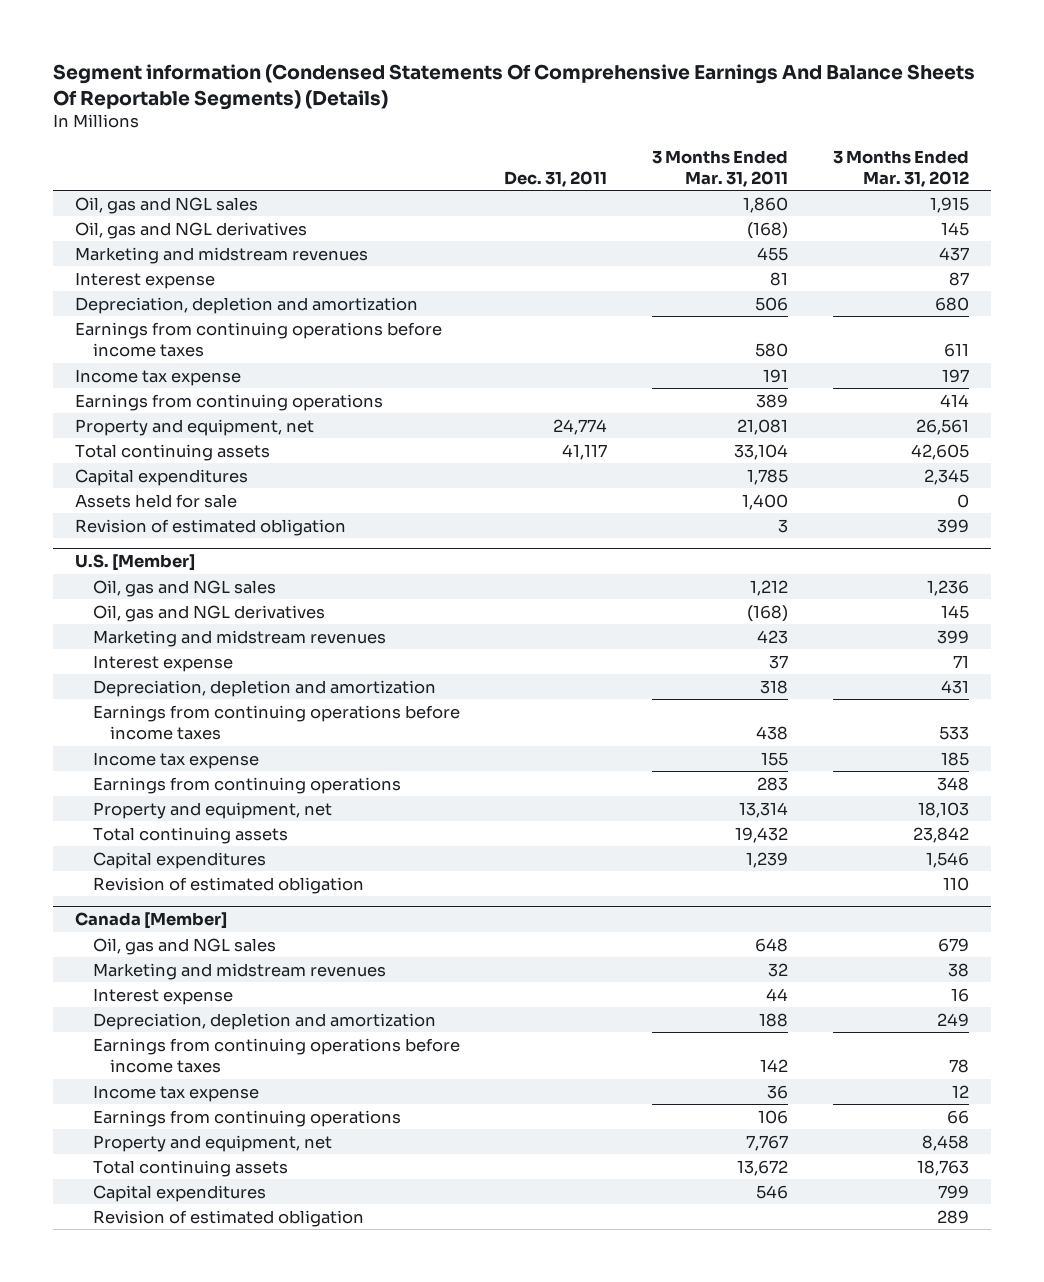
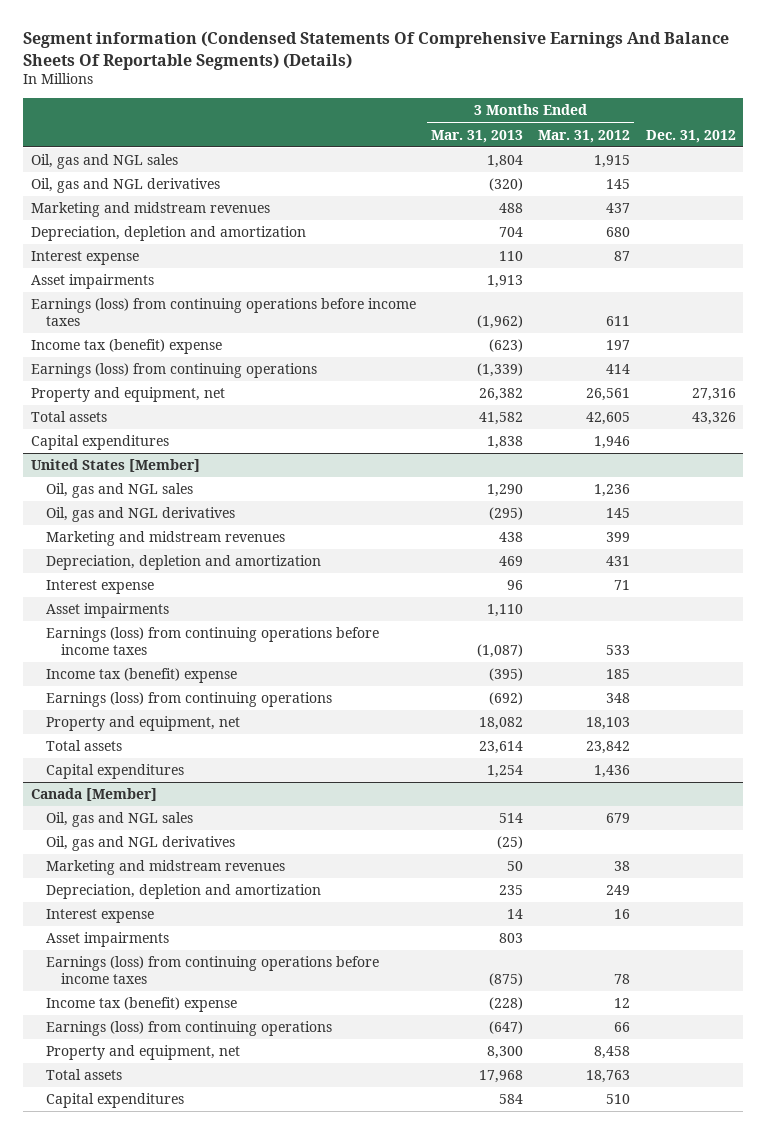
[504,170,608,187] Dec. 31, 2011 -> none
[652,149,789,187] 3 Months Ended Mar. 31, 2011 -> none
none -> [431,129,524,143] Mar. 31, 2013
none -> [645,129,736,143] Dec. 31, 2012
[75,271,216,289] Interest expense -> [30,251,139,266] Interest expense
none -> [30,274,154,290] Asset impairments
[75,321,443,358] Earnings from continuing operations before income taxes -> [30,298,416,326] Earnings (loss) from continuing operations before income taxes
[75,368,242,386] Income tax expense -> [30,339,222,355] Income tax (benefit) expense
[75,393,384,411] Earnings from continuing operations -> [30,363,317,379] Earnings (loss) from continuing operations
[75,493,238,508] Assets held for sale -> none
[75,518,347,536] Revision of estimated obligation -> none
[75,554,196,572] U.S. [Member] -> none
[75,443,271,461] Total continuing assets -> [30,411,107,423] Total assets
[923,468,969,485] 2,345 -> [594,436,631,450] 1,946
none -> [30,459,200,473] United States [Member]
[92,654,233,672] Interest expense -> none
none -> [46,580,155,595] Interest expense
none -> [46,603,170,619] Asset impairments
[92,704,460,741] Earnings from continuing operations before income taxes -> [46,627,380,655] Earnings (loss) from continuing operations before income taxes
[92,751,259,769] Income tax expense -> [46,668,238,684] Income tax (benefit) expense
[92,776,401,794] Earnings from continuing operations -> [46,692,333,708] Earnings (loss) from continuing operations
[92,876,364,894] Revision of estimated obligation -> none
[92,826,288,844] Total continuing assets -> [46,740,123,752] Total assets
[925,851,969,868] 1,546 -> [594,765,631,779] 1,436
none -> [46,836,236,852] Oil, gas and NGL derivatives
[92,987,233,1005] Interest expense -> [46,909,155,924] Interest expense
none -> [46,932,170,948] Asset impairments
[92,1037,460,1074] Earnings from continuing operations before income taxes -> [46,956,380,984] Earnings (loss) from continuing operations before income taxes
[92,1084,259,1102] Income tax expense -> [46,997,238,1013] Income tax (benefit) expense
[92,1109,401,1127] Earnings from continuing operations -> [46,1021,333,1037] Earnings (loss) from continuing operations
[92,1209,364,1227] Revision of estimated obligation -> none
[92,1159,288,1177] Total continuing assets -> [46,1069,123,1081] Total assets
[937,1184,969,1199] 799 -> [606,1094,631,1105] 510

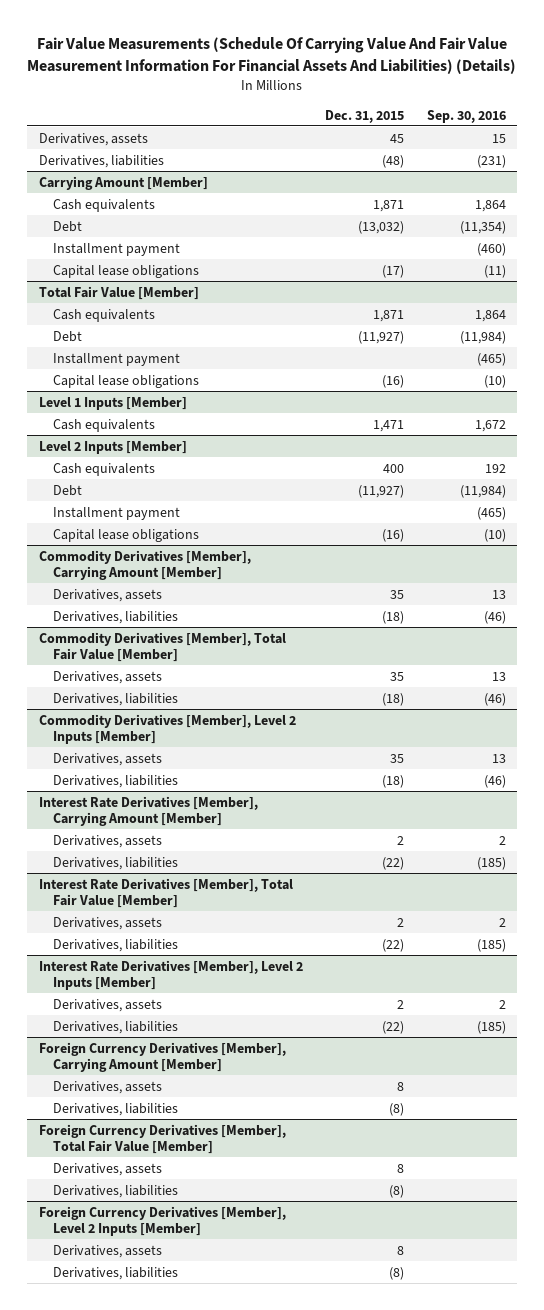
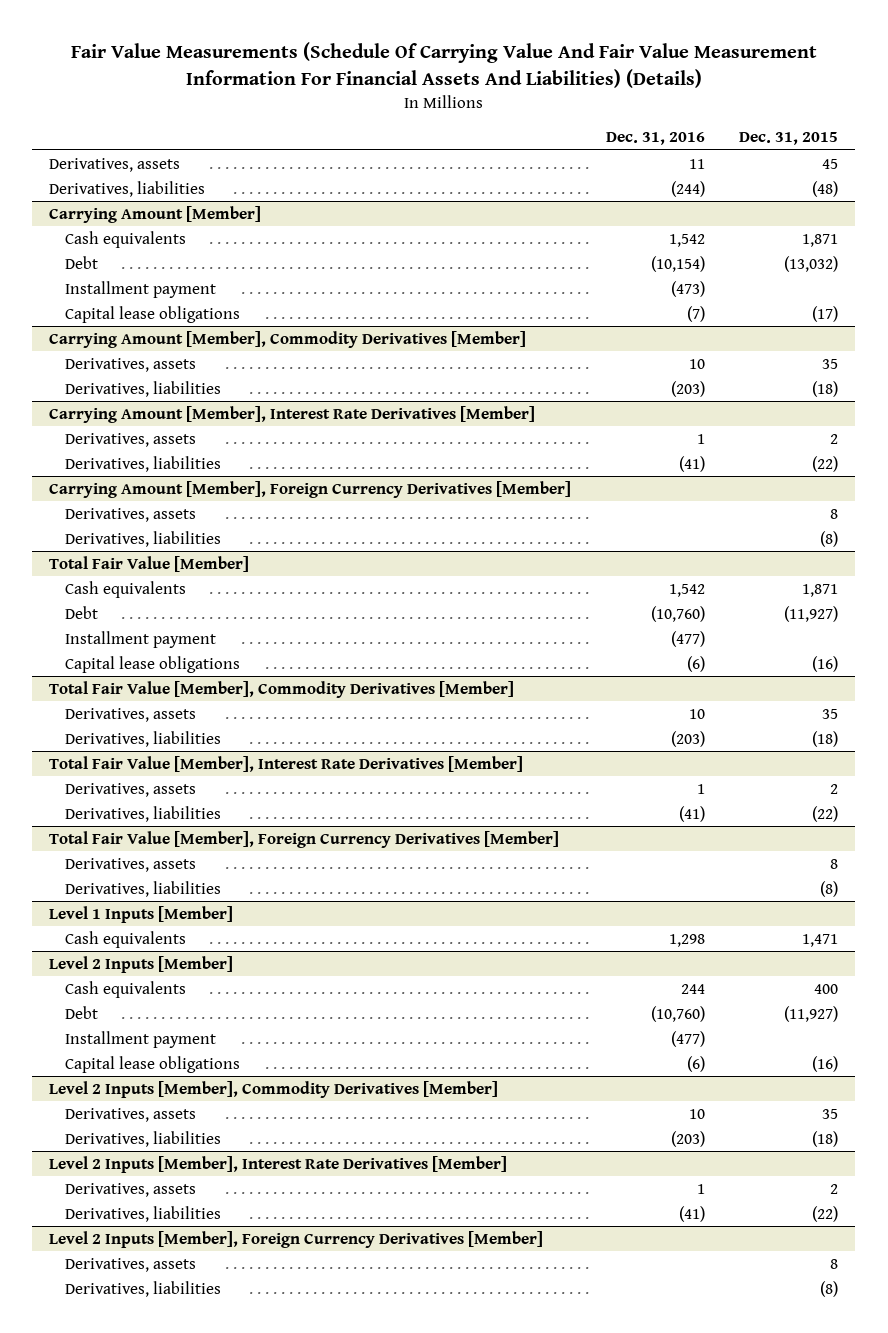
[426,109,506,123] Sep. 30, 2016 -> none
none -> [605,132,705,146] Dec. 31, 2016
none -> [49,330,527,348] Carrying Amount [Member], Commodity Derivatives [Member]
none -> [65,357,197,372] Derivatives, assets
none -> [65,380,222,397] Derivatives, liabilities
none -> [49,405,536,423] Carrying Amount [Member], Interest Rate Derivatives [Member]
none -> [65,432,197,447] Derivatives, assets
none -> [65,455,222,472] Derivatives, liabilities
none -> [49,480,572,498] Carrying Amount [Member], Foreign Currency Derivatives [Member]
none -> [65,507,197,522] Derivatives, assets
none -> [65,530,222,547] Derivatives, liabilities
none -> [49,680,515,698] Total Fair Value [Member], Commodity Derivatives [Member]
none -> [65,707,197,722] Derivatives, assets
none -> [65,730,222,747] Derivatives, liabilities
none -> [49,755,524,772] Total Fair Value [Member], Interest Rate Derivatives [Member]
none -> [65,782,197,797] Derivatives, assets
none -> [65,805,222,822] Derivatives, liabilities
none -> [49,830,560,848] Total Fair Value [Member], Foreign Currency Derivatives [Member]
none -> [65,857,197,872] Derivatives, assets
none -> [65,880,222,897] Derivatives, liabilities
[38,549,251,580] Commodity Derivatives [Member], Carrying Amount [Member] -> none
[52,588,162,602] Derivatives, assets -> none
[52,610,178,624] Derivatives, liabilities -> none
[38,631,286,662] Commodity Derivatives [Member], Total Fair Value [Member] -> none
[52,670,162,684] Derivatives, assets -> none
[52,692,178,706] Derivatives, liabilities -> none
[38,713,296,744] Commodity Derivatives [Member], Level 2 Inputs [Member] -> [49,1080,499,1098] Level 2 Inputs [Member], Commodity Derivatives [Member]
[38,795,258,826] Interest Rate Derivatives [Member], Carrying Amount [Member] -> none
[52,834,162,848] Derivatives, assets -> none
[52,856,178,870] Derivatives, liabilities -> none
[38,877,293,908] Interest Rate Derivatives [Member], Total Fair Value [Member] -> none
[52,916,162,930] Derivatives, assets -> none
[52,938,178,952] Derivatives, liabilities -> none
[38,959,303,990] Interest Rate Derivatives [Member], Level 2 Inputs [Member] -> [49,1155,508,1173] Level 2 Inputs [Member], Interest Rate Derivatives [Member]
[38,1041,286,1072] Foreign Currency Derivatives [Member], Carrying Amount [Member] -> none
[52,1080,162,1094] Derivatives, assets -> none
[52,1102,178,1116] Derivatives, liabilities -> none
[38,1123,286,1154] Foreign Currency Derivatives [Member], Total Fair Value [Member] -> none
[52,1162,162,1176] Derivatives, assets -> none
[52,1184,178,1198] Derivatives, liabilities -> none
[38,1205,286,1236] Foreign Currency Derivatives [Member], Level 2 Inputs [Member] -> [49,1230,544,1248] Level 2 Inputs [Member], Foreign Currency Derivatives [Member]

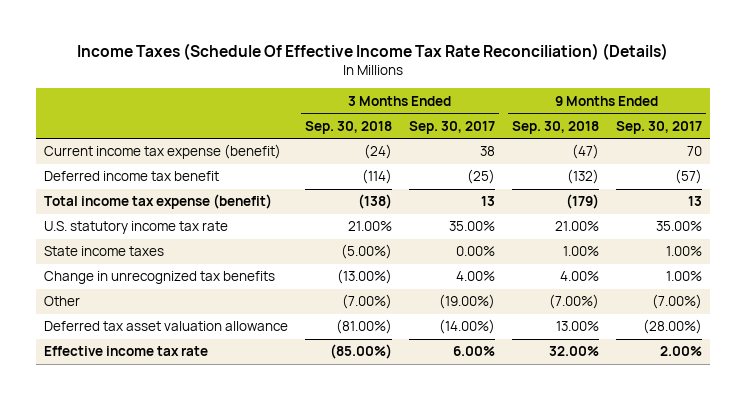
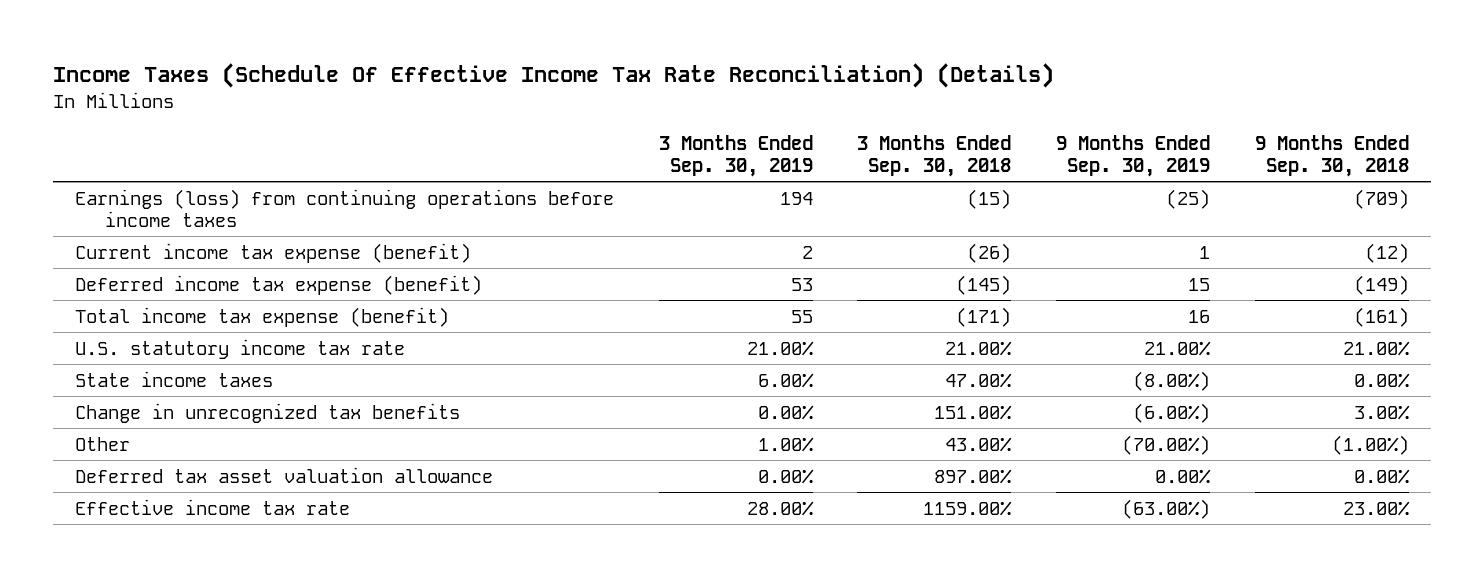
[409,120,496,134] Sep. 30, 2017 -> none
[616,120,703,134] Sep. 30, 2017 -> none
none -> [658,134,813,177] 3 Months Ended Sep. 30, 2019
none -> [1056,134,1211,177] 9 Months Ended Sep. 30, 2019
none -> [75,188,615,227] Earnings (loss) from continuing operations before income taxes
[364,144,393,160] (24) -> [967,242,1012,263] (26)
[572,144,600,160] (47) -> [1364,242,1409,263] (12)
[44,171,220,182] Deferred income tax benefit -> [75,274,483,295] Deferred income tax expense (benefit)
[362,169,393,185] (114) -> [956,274,1012,295] (145)
[567,169,600,185] (132) -> [1353,274,1409,295] (149)
[358,194,393,210] (138) -> [956,306,1012,327] (171)
[566,194,600,210] (179) -> [1353,306,1409,327] (161)
[341,244,393,260] (5.00%) -> [945,372,1013,388] 47.00%
[563,246,600,257] 1.00% -> [1353,372,1410,388] 0.00%
[337,269,393,285] (13.00%) -> [934,404,1013,420] 151.00%
[560,271,600,282] 4.00% -> [1353,404,1410,420] 3.00%
[342,294,393,310] (7.00%) -> [945,436,1013,452] 43.00%
[549,294,600,310] (7.00%) -> [1331,434,1409,455] (1.00%)
[336,319,393,335] (81.00%) -> [934,468,1013,484] 897.00%
[556,321,600,332] 13.00% -> [1353,468,1410,484] 0.00%
[330,344,393,360] (85.00%) -> [923,500,1013,516] 1159.00%
[549,346,600,357] 32.00% -> [1342,500,1410,516] 23.00%

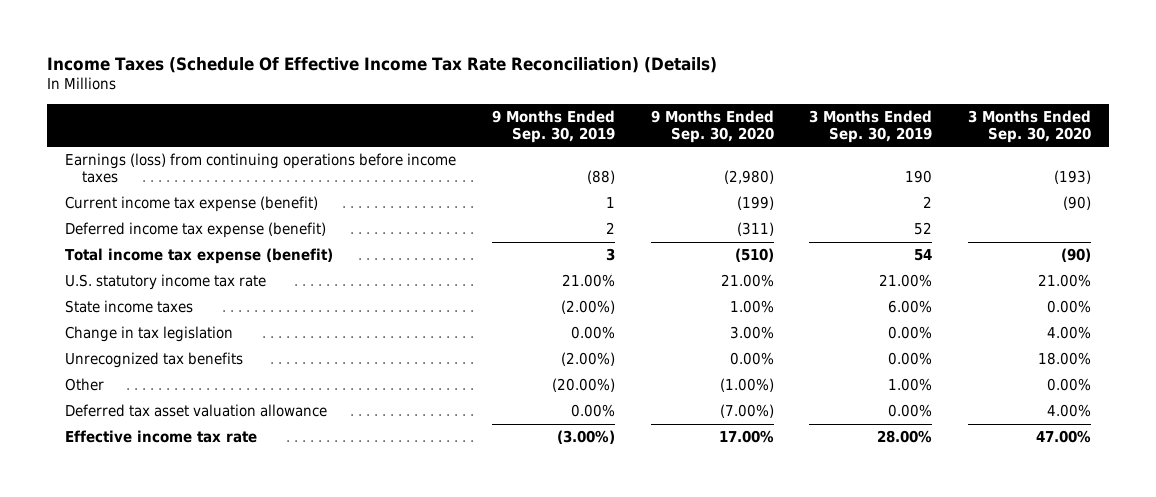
[857,134,1012,177] 3 Months Ended Sep. 30, 2018 -> none
[1254,134,1409,177] 9 Months Ended Sep. 30, 2018 -> none
none -> [650,109,774,144] 9 Months Ended Sep. 30, 2020
none -> [968,109,1092,144] 3 Months Ended Sep. 30, 2020
[779,191,813,205] 194 -> [905,170,933,184] 190
[1166,188,1211,209] (25) -> [586,170,615,185] (88)
[790,277,813,291] 53 -> [914,222,933,236] 52
[1188,277,1211,291] 15 -> [605,222,615,235] 2
[790,309,813,323] 55 -> [914,249,933,262] 54
[1188,309,1211,323] 16 -> [605,248,615,262] 3
[1133,370,1211,391] (8.00%) -> [560,300,615,315] (2.00%)
none -> [65,326,234,343] Change in tax legislation
[75,402,461,423] Change in unrecognized tax benefits -> [65,352,244,369] Unrecognized tax benefits
[1133,402,1211,423] (6.00%) -> [560,352,615,367] (2.00%)
[1122,434,1211,455] (70.00%) -> [551,378,615,393] (20.00%)
[1122,498,1211,519] (63.00%) -> [556,430,615,445] (3.00%)

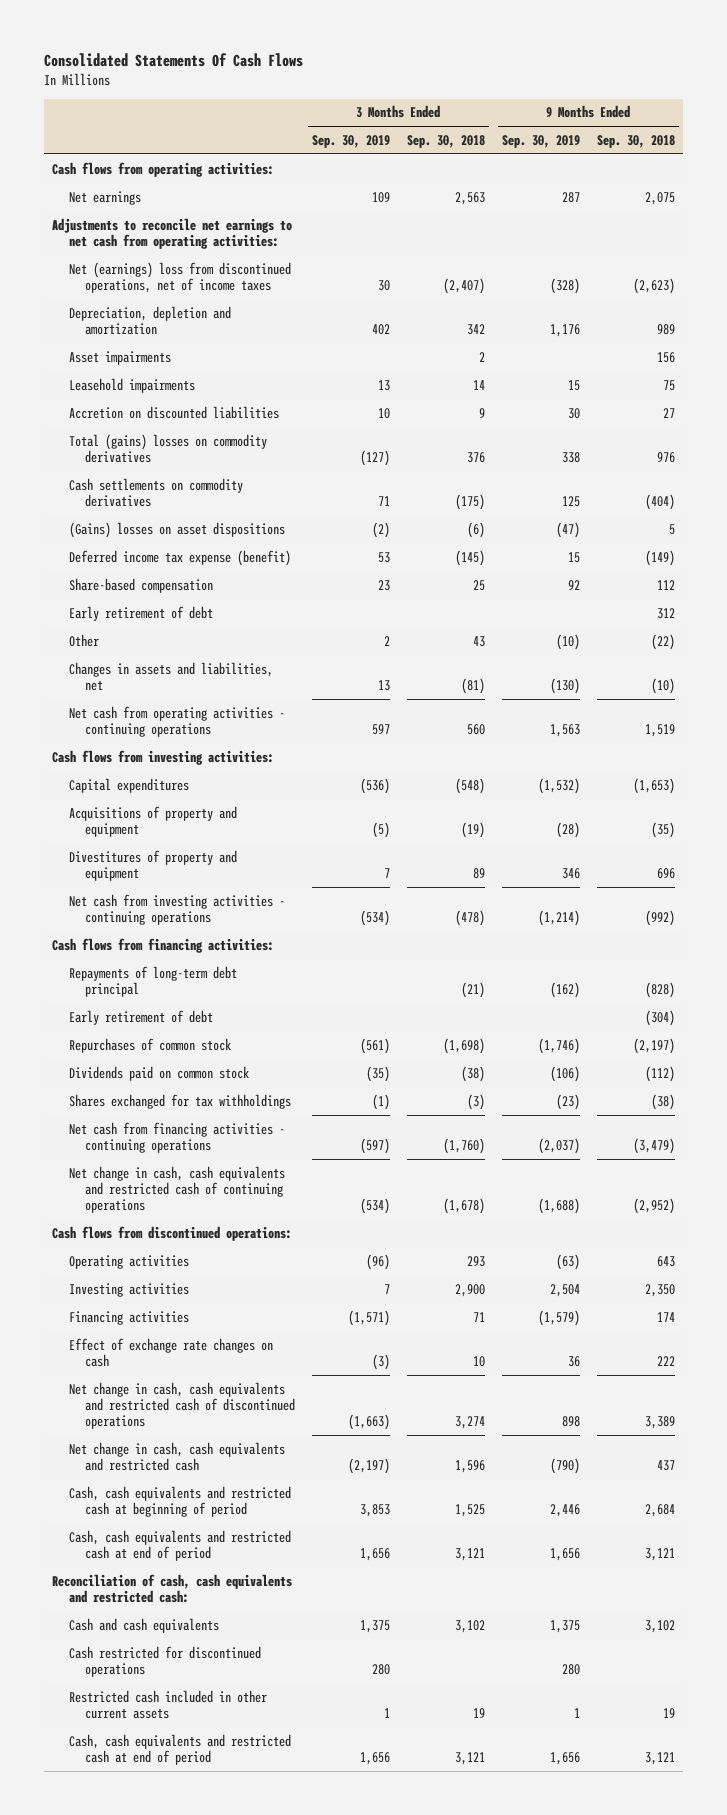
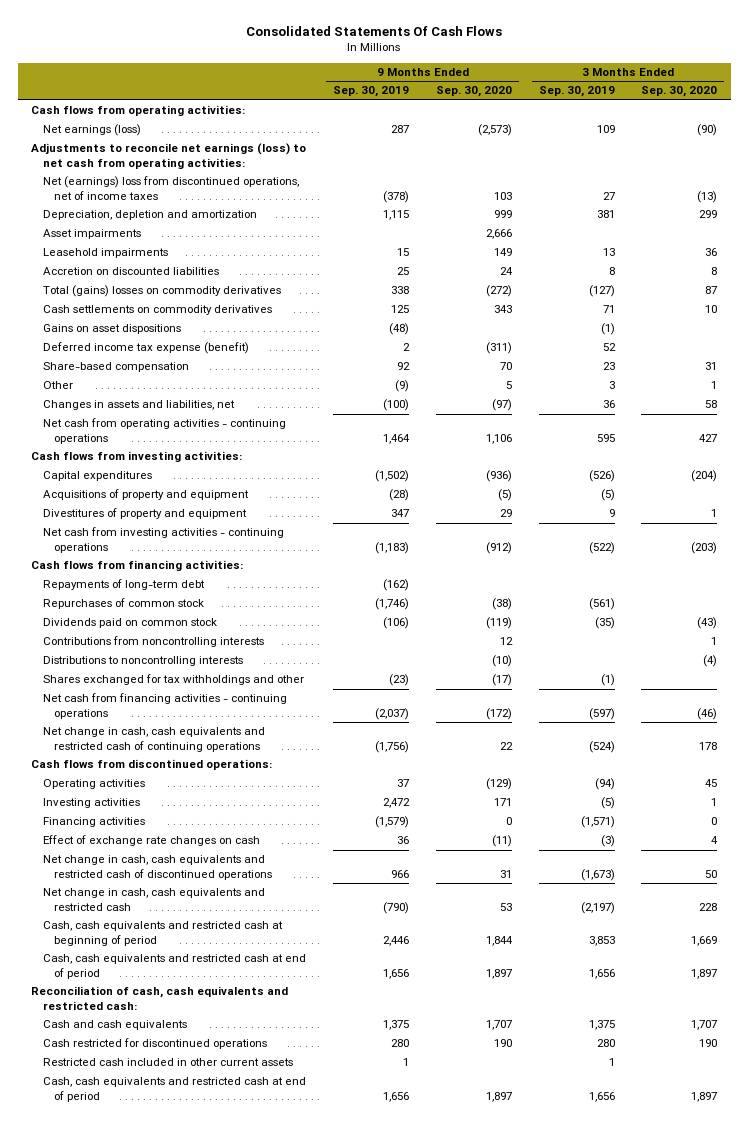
[406,134,485,148] Sep. 30, 2018 -> none
[596,134,675,148] Sep. 30, 2018 -> none
none -> [435,86,512,98] Sep. 30, 2020
none -> [641,86,718,98] Sep. 30, 2020
[68,190,141,205] Net earnings -> [42,124,141,137] Net earnings (loss)
[52,217,293,250] Adjustments to reconcile net earnings to net cash from operating activities: -> [31,143,307,170] Adjustments to reconcile net earnings (loss) to net cash from operating activities:
[377,280,390,292] 30 -> [602,192,615,201] 27
[549,278,580,295] (328) -> [383,191,410,204] (378)
[371,324,390,336] 402 -> [596,210,615,219] 381
[549,324,580,338] 1,176 -> [383,210,410,221] 1,115
[377,407,390,419] 10 -> [608,267,615,276] 8
[567,407,580,419] 30 -> [397,267,410,276] 25
[68,521,285,538] (Gains) losses on asset dispositions -> [42,324,181,335] Gains on asset dispositions
[371,521,390,538] (2) -> [600,323,615,336] (1)
[555,521,580,538] (47) -> [389,323,410,336] (48)
[377,551,390,563] 53 -> [602,343,616,352] 52
[567,551,580,563] 15 -> [403,343,411,352] 2
[68,605,213,621] Early retirement of debt -> none
[383,635,390,646] 2 -> [608,381,615,390] 3
[555,633,580,650] (10) -> [395,380,410,393] (9)
[377,680,390,692] 13 -> [602,400,615,409] 36
[549,678,580,695] (130) -> [383,399,410,412] (100)
[371,724,390,736] 597 -> [596,434,615,443] 595
[549,724,580,738] 1,563 -> [383,434,411,445] 1,464
[359,777,390,794] (536) -> [588,470,615,483] (526)
[537,777,580,794] (1,532) -> [375,470,410,483] (1,502)
[383,868,390,879] 7 -> [608,509,615,518] 9
[561,868,580,880] 346 -> [391,509,410,518] 347
[359,910,390,927] (534) -> [588,542,615,555] (522)
[537,910,580,927] (1,214) -> [375,542,410,555] (1,183)
[68,1009,213,1025] Early retirement of debt -> none
[68,965,237,998] Repayments of long-term debt principal -> [42,579,205,591] Repayments of long-term debt
none -> [42,636,264,648] Contributions from noncontrolling interests
none -> [42,656,243,667] Distributions to noncontrolling interests
[68,1093,291,1109] Shares exchanged for tax withholdings -> [42,674,304,686] Shares exchanged for tax withholdings and other
[359,1198,390,1215] (534) -> [588,741,615,754] (524)
[537,1198,580,1215] (1,688) -> [375,741,410,754] (1,756)
[365,1253,390,1270] (96) -> [594,778,615,791] (94)
[555,1253,580,1270] (63) -> [397,779,410,788] 37
[383,1283,390,1294] 7 -> [600,797,615,810] (5)
[549,1283,580,1297] 2,504 -> [383,798,411,809] 2,472
[347,1414,390,1431] (1,663) -> [580,869,615,882] (1,673)
[561,1416,580,1428] 898 -> [391,870,410,879] 966

